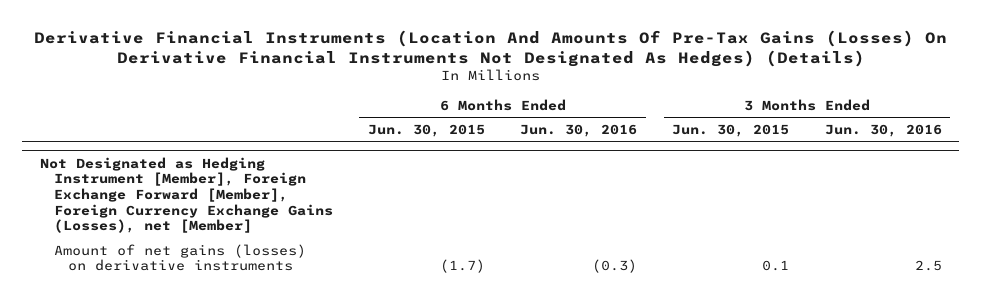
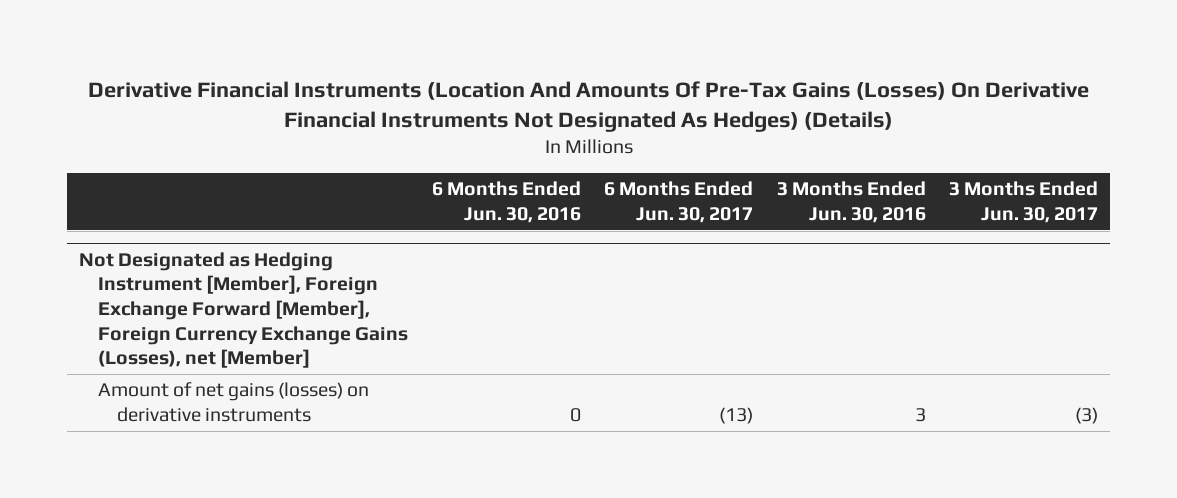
[368,124,486,138] Jun. 30, 2015 -> none
[672,124,790,138] Jun. 30, 2015 -> none
none -> [604,181,754,223] 6 Months Ended Jun. 30, 2017
none -> [949,181,1099,223] 3 Months Ended Jun. 30, 2017
[592,259,638,274] (0.3) -> [569,408,581,423] 0
[914,260,942,272] 2.5 -> [914,408,926,423] 3

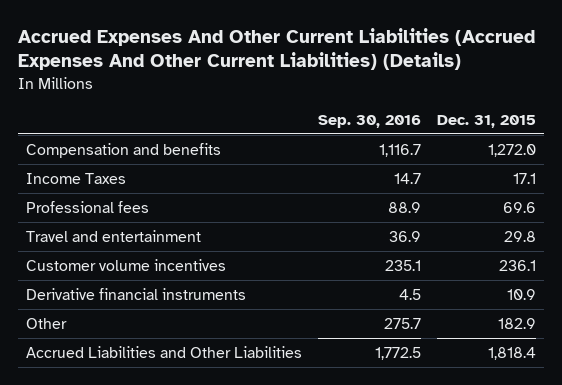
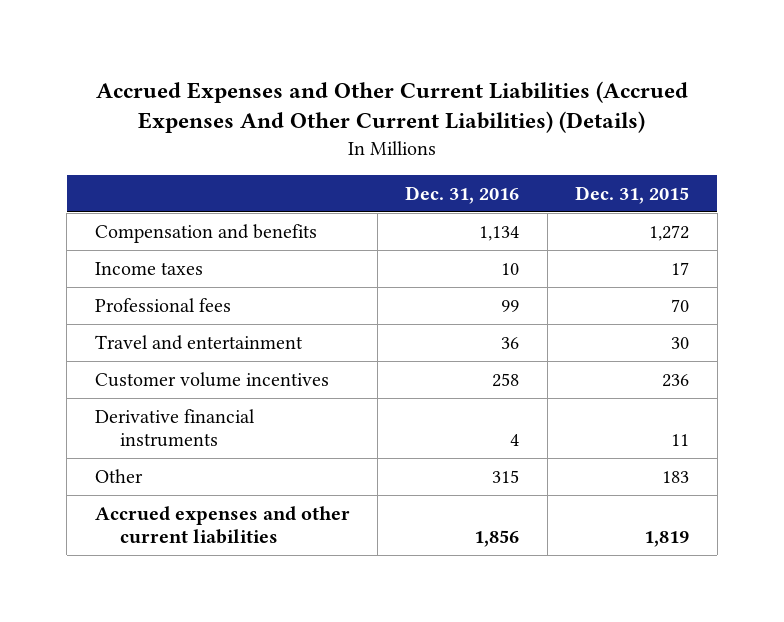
[17,27,535,71] Accrued Expenses And Other Current Liabilities (Accrued Expenses And Other Current Liabilities) (Details) -> [95,80,688,134] Accrued Expenses and Other Current Liabilities (Accrued Expenses And Other Current Liabilities) (Details)
[317,114,421,128] Sep. 30, 2016 -> none
none -> [405,185,520,204] Dec. 31, 2016
[487,143,536,157] 1,272.0 -> [649,224,690,241] 1,272
[25,172,126,184] Income Taxes -> [94,261,203,275] Income taxes
[512,172,536,184] 17.1 -> [671,261,690,275] 17
[502,201,536,213] 69.6 -> [671,298,690,312] 70
[503,230,536,242] 29.8 -> [671,336,690,349] 30
[498,259,536,271] 236.1 -> [662,373,690,387] 236
[506,288,536,300] 10.9 -> [671,433,690,446] 11
[497,317,536,329] 182.9 -> [662,470,690,483] 183
[25,345,302,358] Accrued Liabilities and Other Liabilities -> [94,505,350,544] Accrued expenses and other current liabilities
[487,346,536,360] 1,818.4 -> [644,530,690,547] 1,819

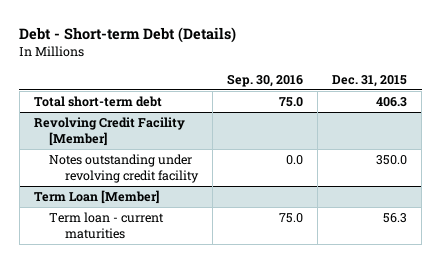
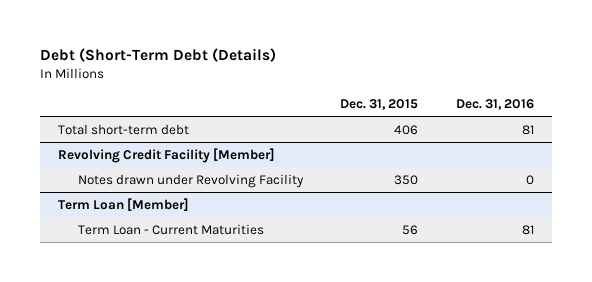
[19,27,237,44] Debt - Short-term Debt (Details) -> [39,48,276,63] Debt (Short-Term Debt (Details)
[226,73,303,87] Sep. 30, 2016 -> none
none -> [455,99,534,111] Dec. 31, 2016
[376,96,408,107] 406.3 -> [394,124,419,135] 406
[49,153,199,183] Notes outstanding under revolving credit facility -> [78,173,305,188] Notes drawn under Revolving Facility
[376,154,408,165] 350.0 -> [394,174,419,185] 350
[49,211,165,239] Term loan - current maturities -> [78,223,265,235] Term Loan - Current Maturities
[383,212,408,223] 56.3 -> [402,224,419,235] 56

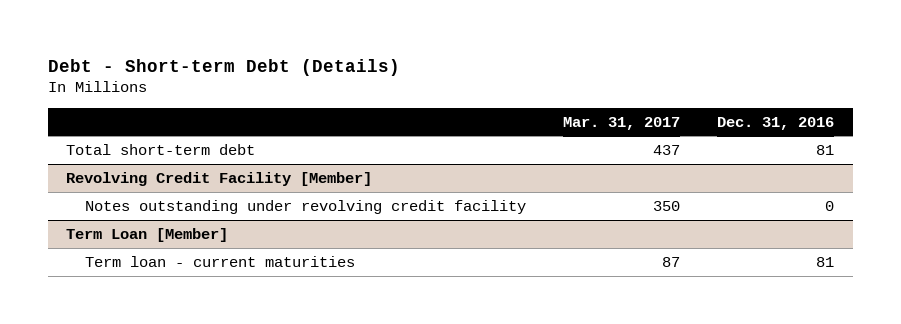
[39,48,276,63] Debt (Short-Term Debt (Details) -> [47,58,400,76] Debt - Short-term Debt (Details)
[340,99,419,111] Dec. 31, 2015 -> none
none -> [562,116,680,130] Mar. 31, 2017
[78,173,305,188] Notes drawn under Revolving Facility -> [84,199,526,214] Notes outstanding under revolving credit facility
[78,223,265,235] Term Loan - Current Maturities -> [84,255,355,267] Term loan - current maturities

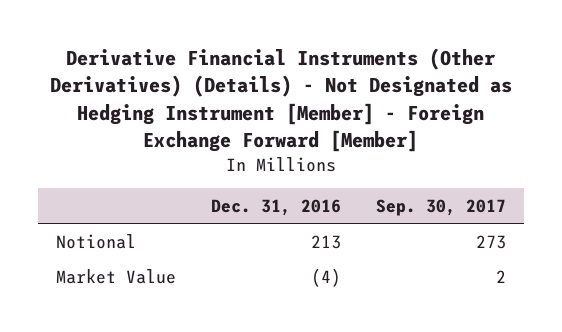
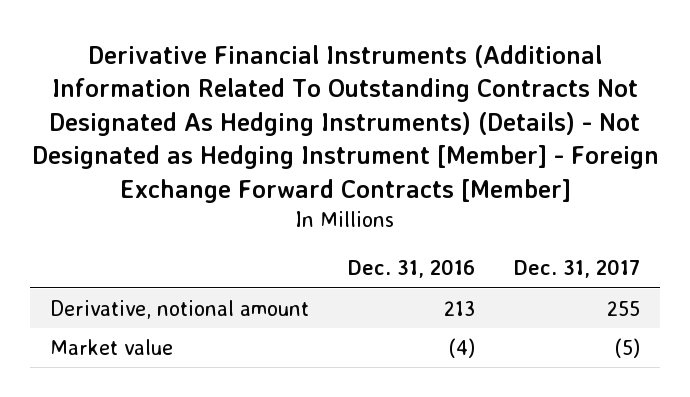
[49,48,512,153] Derivative Financial Instruments (Other Derivatives) (Details) - Not Designated as Hedging Instrument [Member] - Foreign Exchange Forward [Member] -> [32,44,660,203] Derivative Financial Instruments (Additional Information Related To Outstanding Contracts Not Designated As Hedging Instruments) (Details) - Not Designated as Hedging Instrument [Member] - Foreign Exchange Forward Contracts [Member]
[376,198,507,216] Sep. 30, 2017 -> none
none -> [514,259,641,279] Dec. 31, 2017
[55,233,136,249] Notional -> [49,299,309,319] Derivative, notional amount
[55,268,176,284] Market Value -> [49,338,173,355] Market value

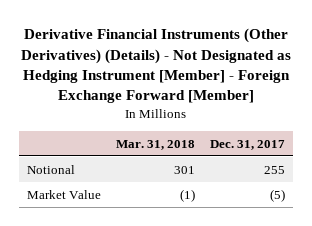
[32,44,660,203] Derivative Financial Instruments (Additional Information Related To Outstanding Contracts Not Designated As Hedging Instruments) (Details) - Not Designated as Hedging Instrument [Member] - Foreign Exchange Forward Contracts [Member] -> [21,28,292,104] Derivative Financial Instruments (Other Derivatives) (Details) - Not Designated as Hedging Instrument [Member] - Foreign Exchange Forward [Member]
[348,259,476,279] Dec. 31, 2016 -> none
none -> [116,139,196,150] Mar. 31, 2018
[49,299,309,319] Derivative, notional amount -> [26,164,75,174] Notional
[49,338,173,355] Market value -> [26,189,101,199] Market Value

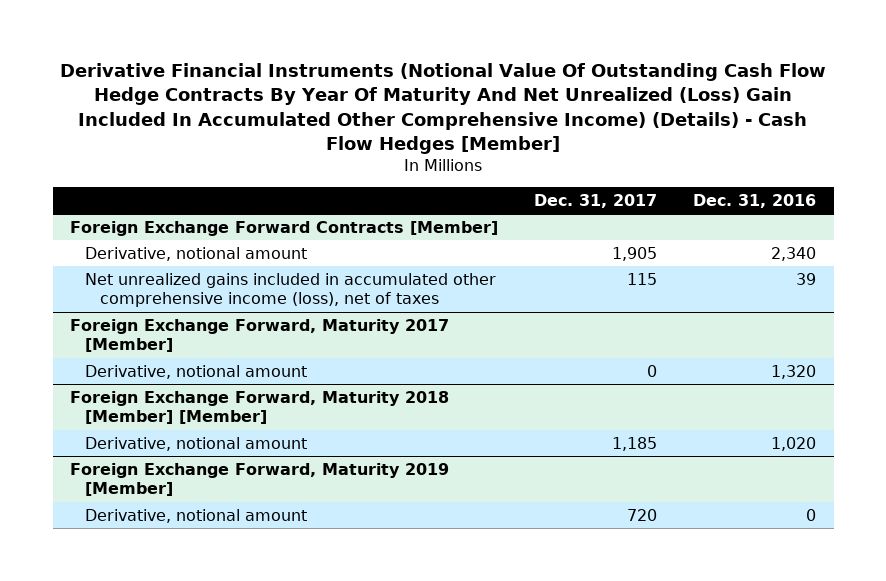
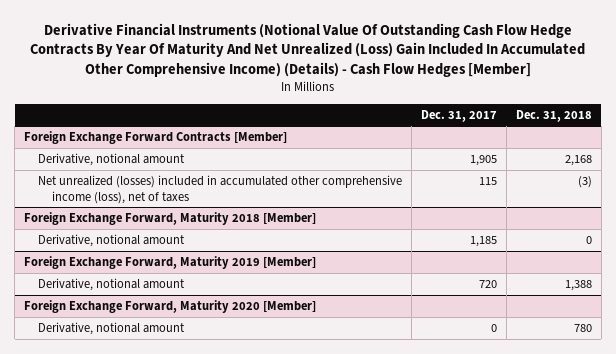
[692,193,816,208] Dec. 31, 2016 -> none
none -> [515,109,592,122] Dec. 31, 2018
[85,364,308,379] Derivative, notional amount -> none
[70,390,450,425] Foreign Exchange Forward, Maturity 2018 [Member] [Member] -> none
[85,272,497,308] Net unrealized gains included in accumulated other comprehensive income (loss), net of taxes -> [38,174,403,204] Net unrealized (losses) included in accumulated other comprehensive income (loss), net of taxes
[70,318,450,353] Foreign Exchange Forward, Maturity 2017 [Member] -> [24,211,317,225] Foreign Exchange Forward, Maturity 2018 [Member]
none -> [24,299,317,313] Foreign Exchange Forward, Maturity 2020 [Member]
none -> [38,321,186,335] Derivative, notional amount

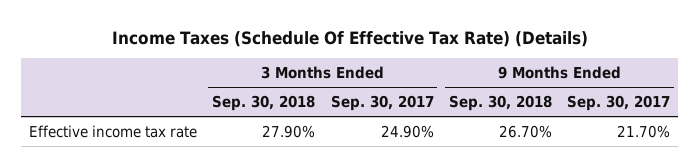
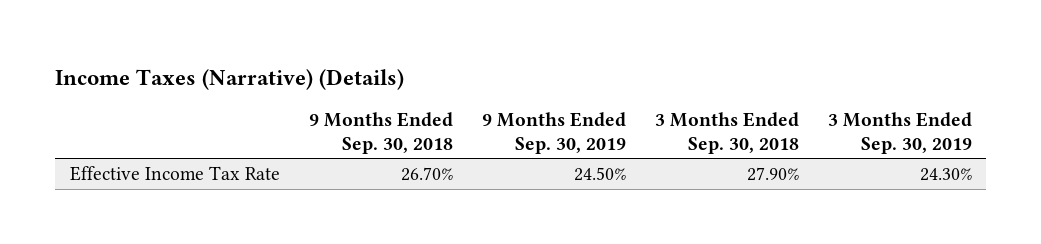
[111,30,588,47] Income Taxes (Schedule Of Effective Tax Rate) (Details) -> [55,69,405,91] Income Taxes (Narrative) (Details)
[330,95,434,112] Sep. 30, 2017 -> none
[567,95,671,112] Sep. 30, 2017 -> none
none -> [481,112,626,154] 9 Months Ended Sep. 30, 2019
none -> [827,112,972,154] 3 Months Ended Sep. 30, 2019
[28,124,197,138] Effective income tax rate -> [69,166,280,182] Effective Income Tax Rate

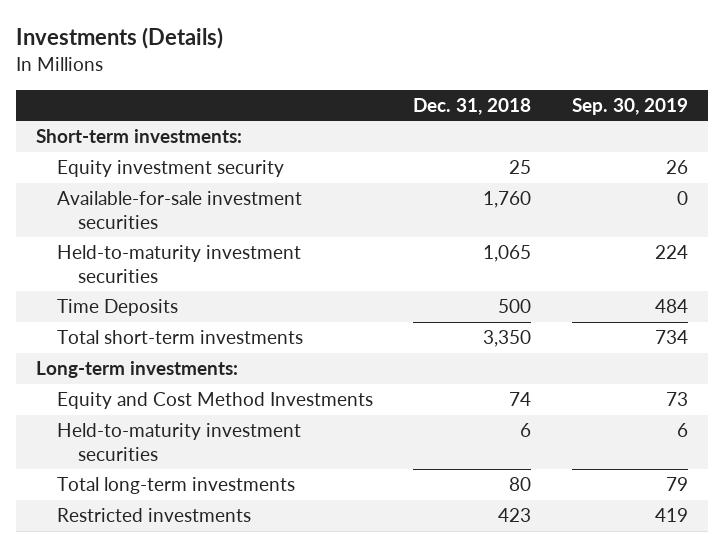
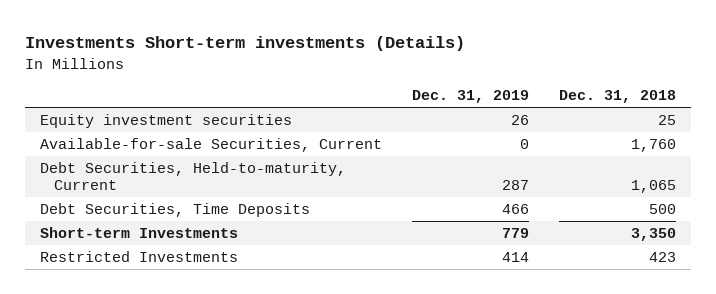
[15,27,223,50] Investments (Details) -> [25,36,466,52] Investments Short-term investments (Details)
[571,97,688,115] Sep. 30, 2019 -> none
none -> [412,90,530,104] Dec. 31, 2019
[35,129,242,144] Short-term investments: -> none
[35,361,238,379] Long-term investments: -> none
[56,392,373,410] Equity and Cost Method Investments -> none
[56,423,301,461] Held-to-maturity investment securities -> none
[56,477,295,495] Total long-term investments -> none
[56,160,284,178] Equity investment security -> [40,113,293,128] Equity investment securities
[56,191,302,229] Available-for-sale investment securities -> [40,137,383,152] Available-for-sale Securities, Current
[56,245,301,283] Held-to-maturity investment securities -> [40,161,347,191] Debt Securities, Held-to-maturity, Current
[56,299,178,317] Time Deposits -> [40,202,311,217] Debt Securities, Time Deposits
[56,330,303,345] Total short-term investments -> [40,226,239,238] Short-term Investments
[56,508,251,523] Restricted investments -> [40,250,239,262] Restricted Investments

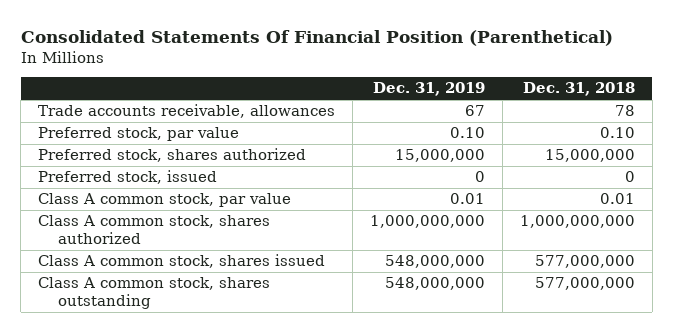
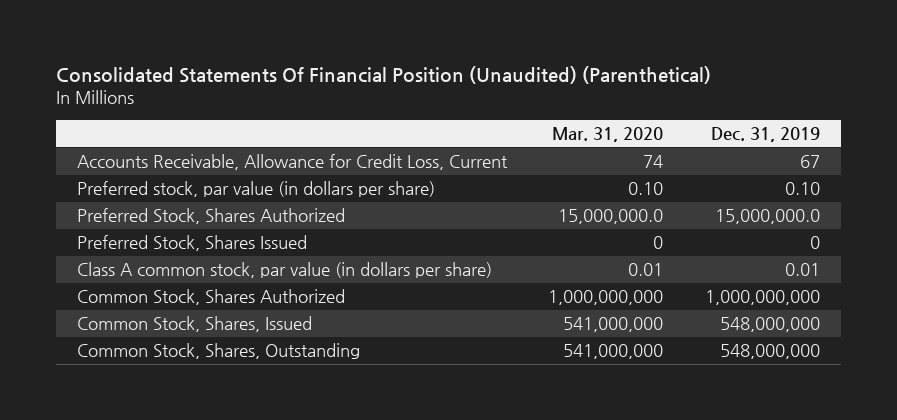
[20,30,613,47] Consolidated Statements Of Financial Position (Parenthetical) -> [55,66,711,85] Consolidated Statements Of Financial Position (Unaudited) (Parenthetical)
[522,82,635,97] Dec. 31, 2018 -> none
none -> [552,126,664,142] Mar. 31, 2020
[38,104,336,119] Trade accounts receivable, allowances -> [76,154,508,171] Accounts Receivable, Allowance for Credit Loss, Current
[38,127,240,142] Preferred stock, par value -> [76,181,435,198] Preferred stock, par value (in dollars per share)
[38,148,307,163] Preferred stock, shares authorized -> [76,208,345,225] Preferred Stock, Shares Authorized
[394,149,485,163] 15,000,000 -> [715,209,821,225] 15,000,000.0
[38,170,218,185] Preferred stock, issued -> [76,235,307,252] Preferred Stock, Shares Issued
[38,193,292,208] Class A common stock, par value -> [76,262,492,279] Class A common stock, par value (in dollars per share)
[38,215,271,245] Class A common stock, shares authorized -> [76,289,345,306] Common Stock, Shares Authorized
[38,254,326,269] Class A common stock, shares issued -> [76,316,312,333] Common Stock, Shares, Issued
[38,277,271,310] Class A common stock, shares outstanding -> [76,343,360,360] Common Stock, Shares, Outstanding

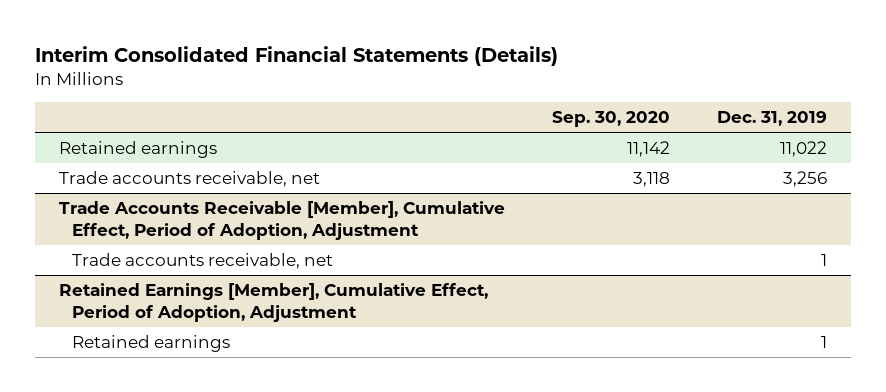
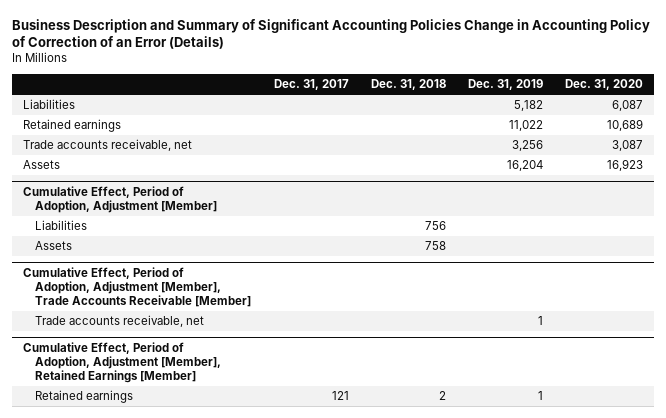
[35,45,559,66] Interim Consolidated Financial Statements (Details) -> [12,18,651,50] Business Description and Summary of Significant Accounting Policies Change in Accounting Policy of Correction of an Error (Details)
[552,110,671,127] Sep. 30, 2020 -> none
none -> [273,79,349,91] Dec. 31, 2017
none -> [370,79,446,91] Dec. 31, 2018
none -> [565,79,644,91] Dec. 31, 2020
none -> [23,99,76,110] Liabilities
none -> [23,160,61,170] Assets
none -> [23,186,218,213] Cumulative Effect, Period of Adoption, Adjustment [Member]
none -> [35,220,88,231] Liabilities
none -> [35,241,73,251] Assets
[58,201,505,240] Trade Accounts Receivable [Member], Cumulative Effect, Period of Adoption, Adjustment -> [23,267,252,307] Cumulative Effect, Period of Adoption, Adjustment [Member], Trade Accounts Receivable [Member]
[58,283,488,322] Retained Earnings [Member], Cumulative Effect, Period of Adoption, Adjustment -> [23,342,222,383] Cumulative Effect, Period of Adoption, Adjustment [Member], Retained Earnings [Member]

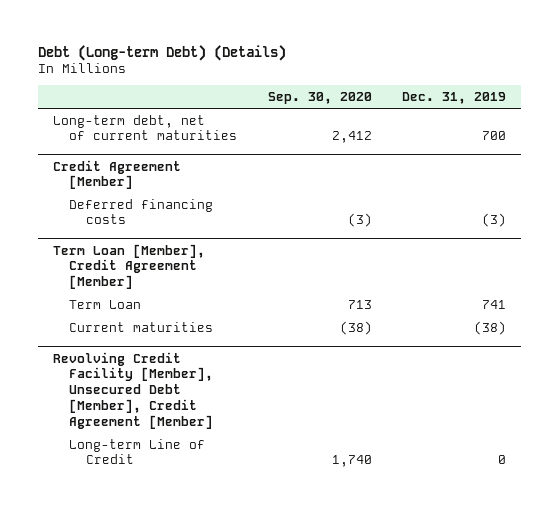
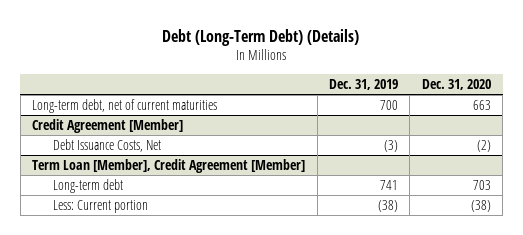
[37,44,286,61] Debt (Long-term Debt) (Details) -> [162,28,360,46] Debt (Long-Term Debt) (Details)
[267,92,372,105] Sep. 30, 2020 -> none
none -> [421,78,491,90] Dec. 31, 2020
[69,198,214,225] Deferred financing costs -> [52,138,161,152] Debt Issuance Costs, Net
[52,351,214,429] Revolving Credit Facility [Member], Unsecured Debt [Member], Credit Agreement [Member] -> none
[69,438,206,465] Long-term Line of Credit -> none
[69,299,142,309] Term Loan -> [52,178,123,193] Long-term debt
[69,321,214,332] Current maturities -> [52,199,148,213] Less: Current portion

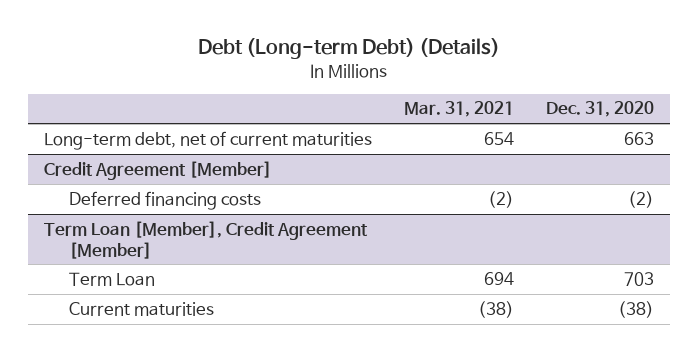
[162,28,360,46] Debt (Long-Term Debt) (Details) -> [198,38,501,60] Debt (Long-term Debt) (Details)
[328,78,398,90] Dec. 31, 2019 -> none
none -> [404,101,515,118] Mar. 31, 2021
[52,138,161,152] Debt Issuance Costs, Net -> [68,190,261,210] Deferred financing costs
[52,178,123,193] Long-term debt -> [68,271,155,286] Term Loan
[52,199,148,213] Less: Current portion -> [68,301,214,316] Current maturities

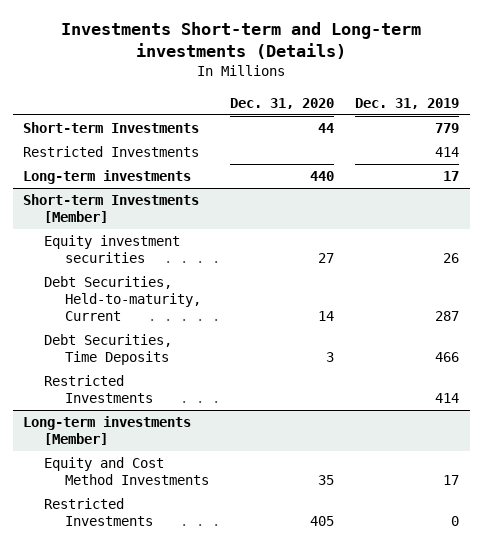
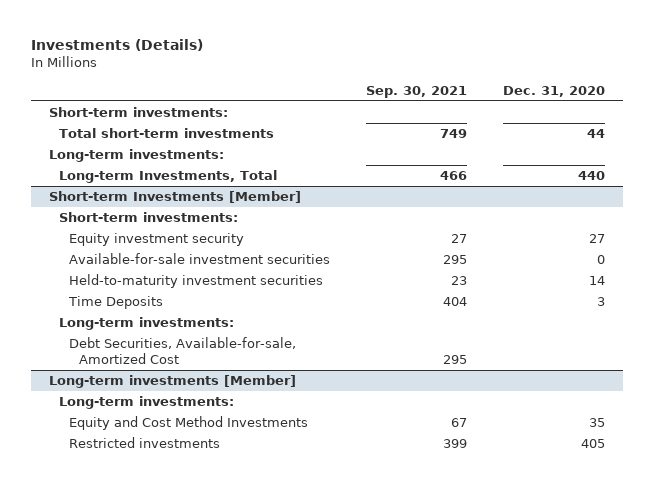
[61,21,422,59] Investments Short-term and Long-term investments (Details) -> [31,39,204,52] Investments (Details)
[355,97,460,109] Dec. 31, 2019 -> none
none -> [366,85,468,98] Sep. 30, 2021
[23,146,200,158] Restricted Investments -> none
none -> [49,107,229,118] Short-term investments:
[23,122,200,134] Short-term Investments -> [59,128,275,139] Total short-term investments
none -> [49,149,225,163] Long-term investments:
[23,170,192,185] Long-term investments -> [59,170,278,184] Long-term Investments, Total
[44,375,154,404] Restricted Investments -> none
none -> [59,212,239,223] Short-term investments:
[44,235,181,264] Equity investment securities -> [69,233,245,247] Equity investment security
none -> [69,253,331,265] Available-for-sale investment securities
[44,276,202,321] Debt Securities, Held-to-maturity, Current -> [69,274,324,289] Held-to-maturity investment securities
[44,334,173,366] Debt Securities, Time Deposits -> [68,296,164,310] Time Deposits
none -> [59,317,235,331] Long-term investments:
none -> [69,337,297,364] Debt Securities, Available-for-sale, Amortized Cost
none -> [59,396,235,410] Long-term investments:
[44,498,154,527] Restricted Investments -> [69,437,221,449] Restricted investments

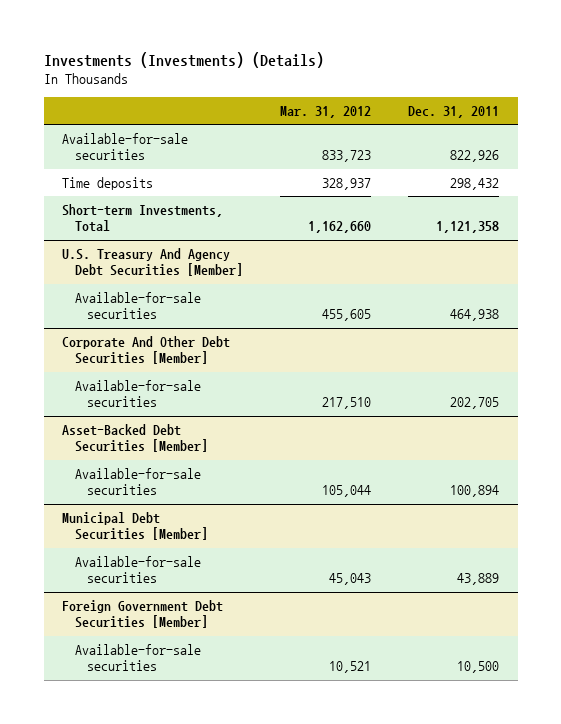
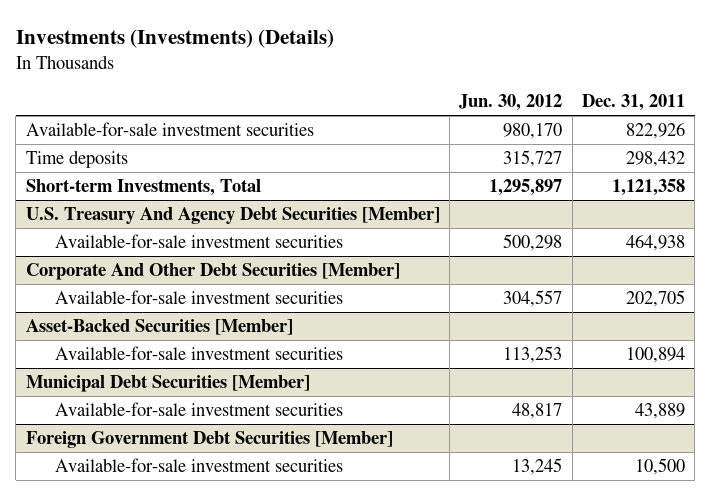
[279,105,371,118] Mar. 31, 2012 -> none
none -> [459,94,563,112] Jun. 30, 2012
[62,132,189,161] Available-for-sale securities -> [25,121,314,136] Available-for-sale investment securities
[74,291,201,320] Available-for-sale securities -> [54,233,343,248] Available-for-sale investment securities
[74,379,201,408] Available-for-sale securities -> [54,289,343,304] Available-for-sale investment securities
[62,423,208,453] Asset-Backed Debt Securities [Member] -> [25,318,293,335] Asset-Backed Securities [Member]
[74,467,201,496] Available-for-sale securities -> [54,345,343,360] Available-for-sale investment securities
[74,555,201,584] Available-for-sale securities -> [54,401,343,416] Available-for-sale investment securities
[74,643,201,672] Available-for-sale securities -> [54,457,343,472] Available-for-sale investment securities

